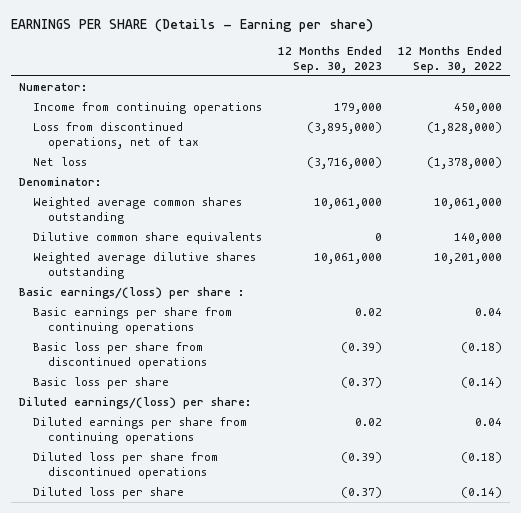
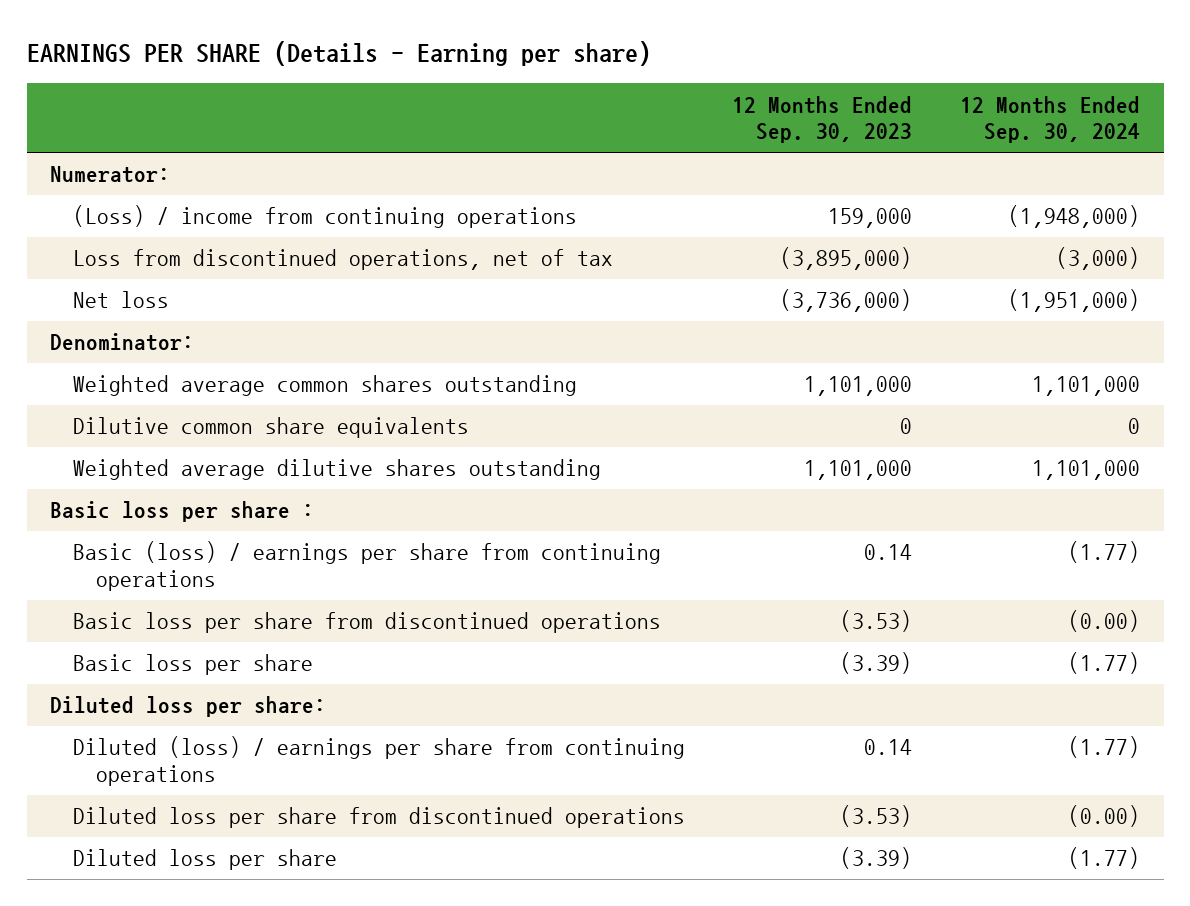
[398,45,503,73] 12 Months Ended Sep. 30, 2022 -> none
none -> [959,95,1140,144] 12 Months Ended Sep. 30, 2024
[33,101,263,114] Income from continuing operations -> [73,205,578,229] (Loss) / income from continuing operations
[334,102,383,114] 179,000 -> [828,208,913,229] 159,000
[307,156,383,169] (3,716,000) -> [780,289,913,313] (3,736,000)
[314,197,383,209] 10,061,000 -> [804,376,913,397] 1,101,000
[314,252,383,264] 10,061,000 -> [804,460,913,481] 1,101,000
[18,286,244,299] Basic earnings/(loss) per share : -> [50,501,315,523] Basic loss per share :
[33,306,233,335] Basic earnings per share from continuing operations -> [73,541,662,591] Basic (loss) / earnings per share from continuing operations
[355,307,383,316] 0.02 -> [864,544,913,561] 0.14
[341,341,383,353] (0.39) -> [840,610,913,633] (3.53)
[341,376,383,388] (0.37) -> [840,652,913,675] (3.39)
[18,396,251,409] Diluted earnings/(loss) per share: -> [50,696,327,718] Diluted loss per share:
[33,416,248,445] Diluted earnings per share from continuing operations -> [73,736,686,786] Diluted (loss) / earnings per share from continuing operations
[355,417,383,426] 0.02 -> [864,739,913,756] 0.14
[341,451,383,463] (0.39) -> [840,805,913,828] (3.53)
[341,486,383,498] (0.37) -> [840,847,913,870] (3.39)

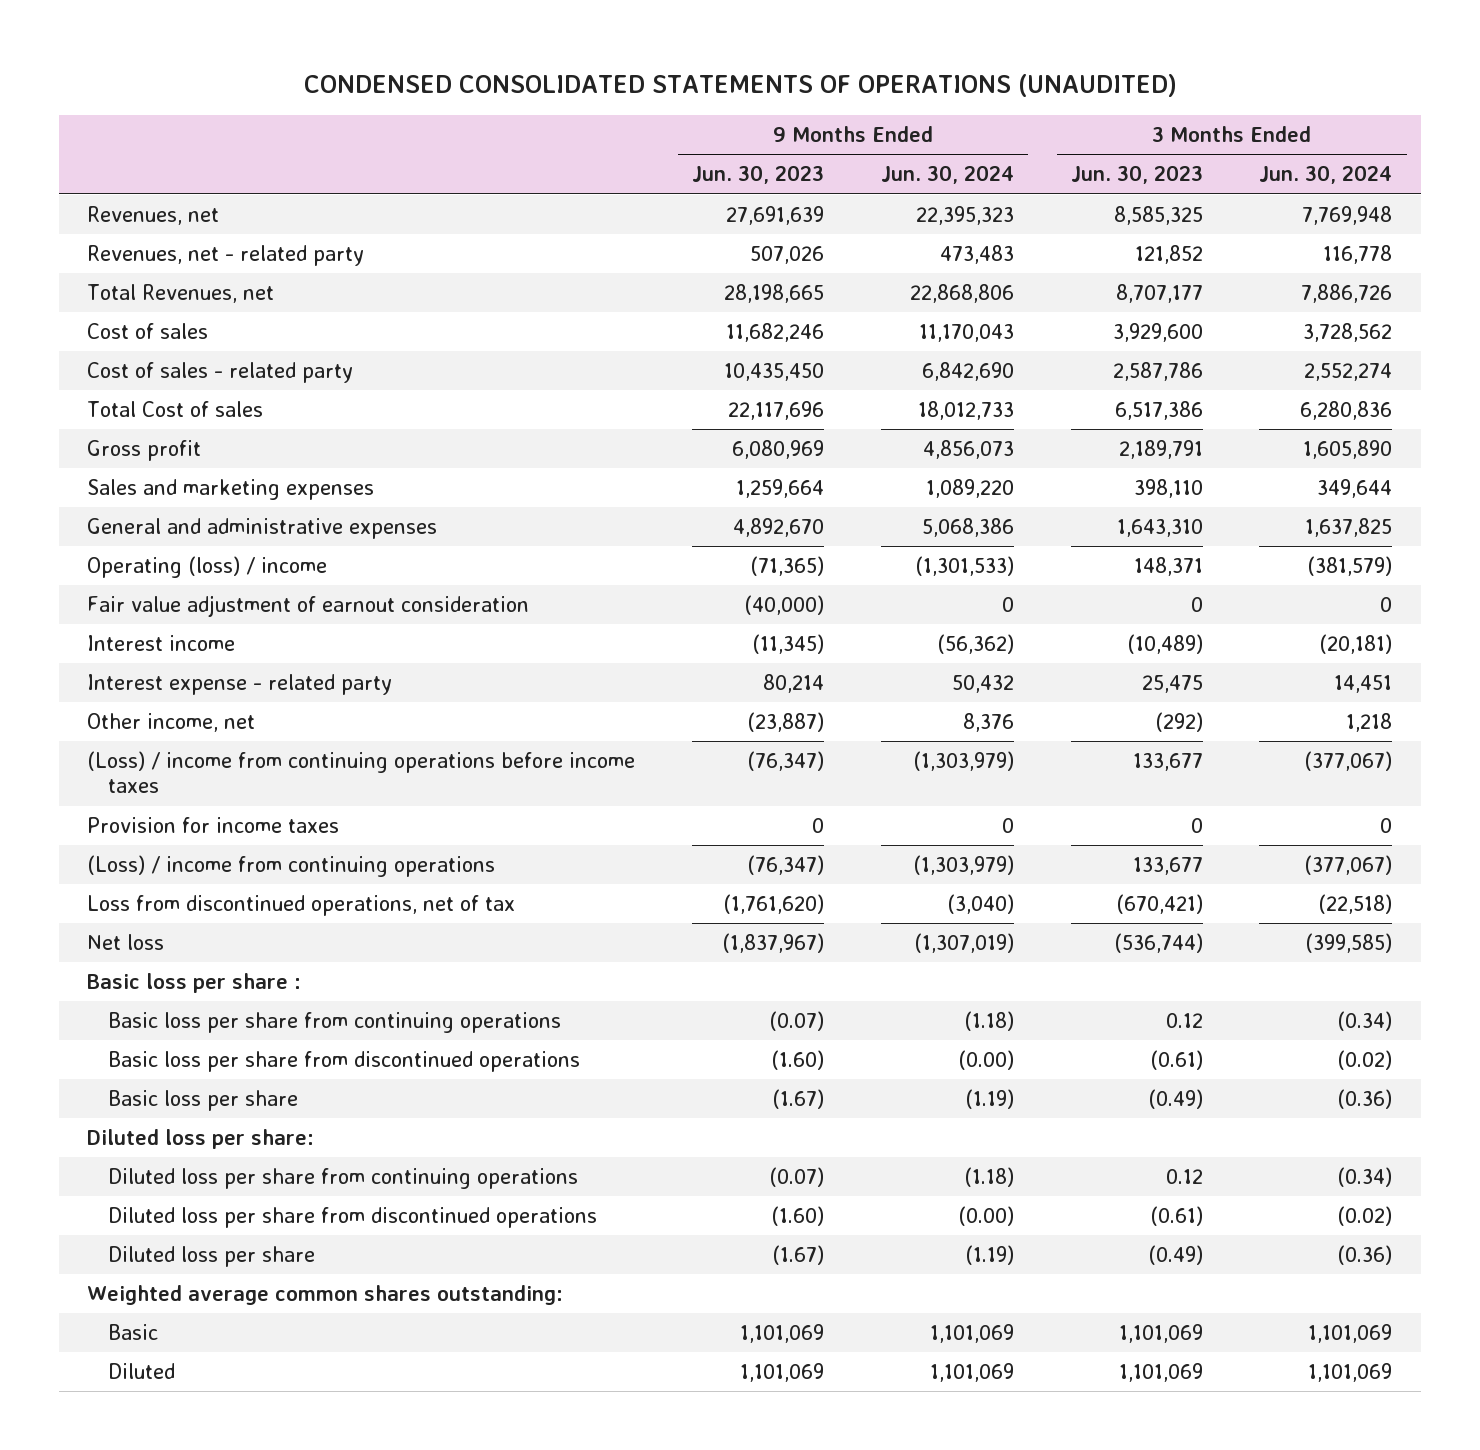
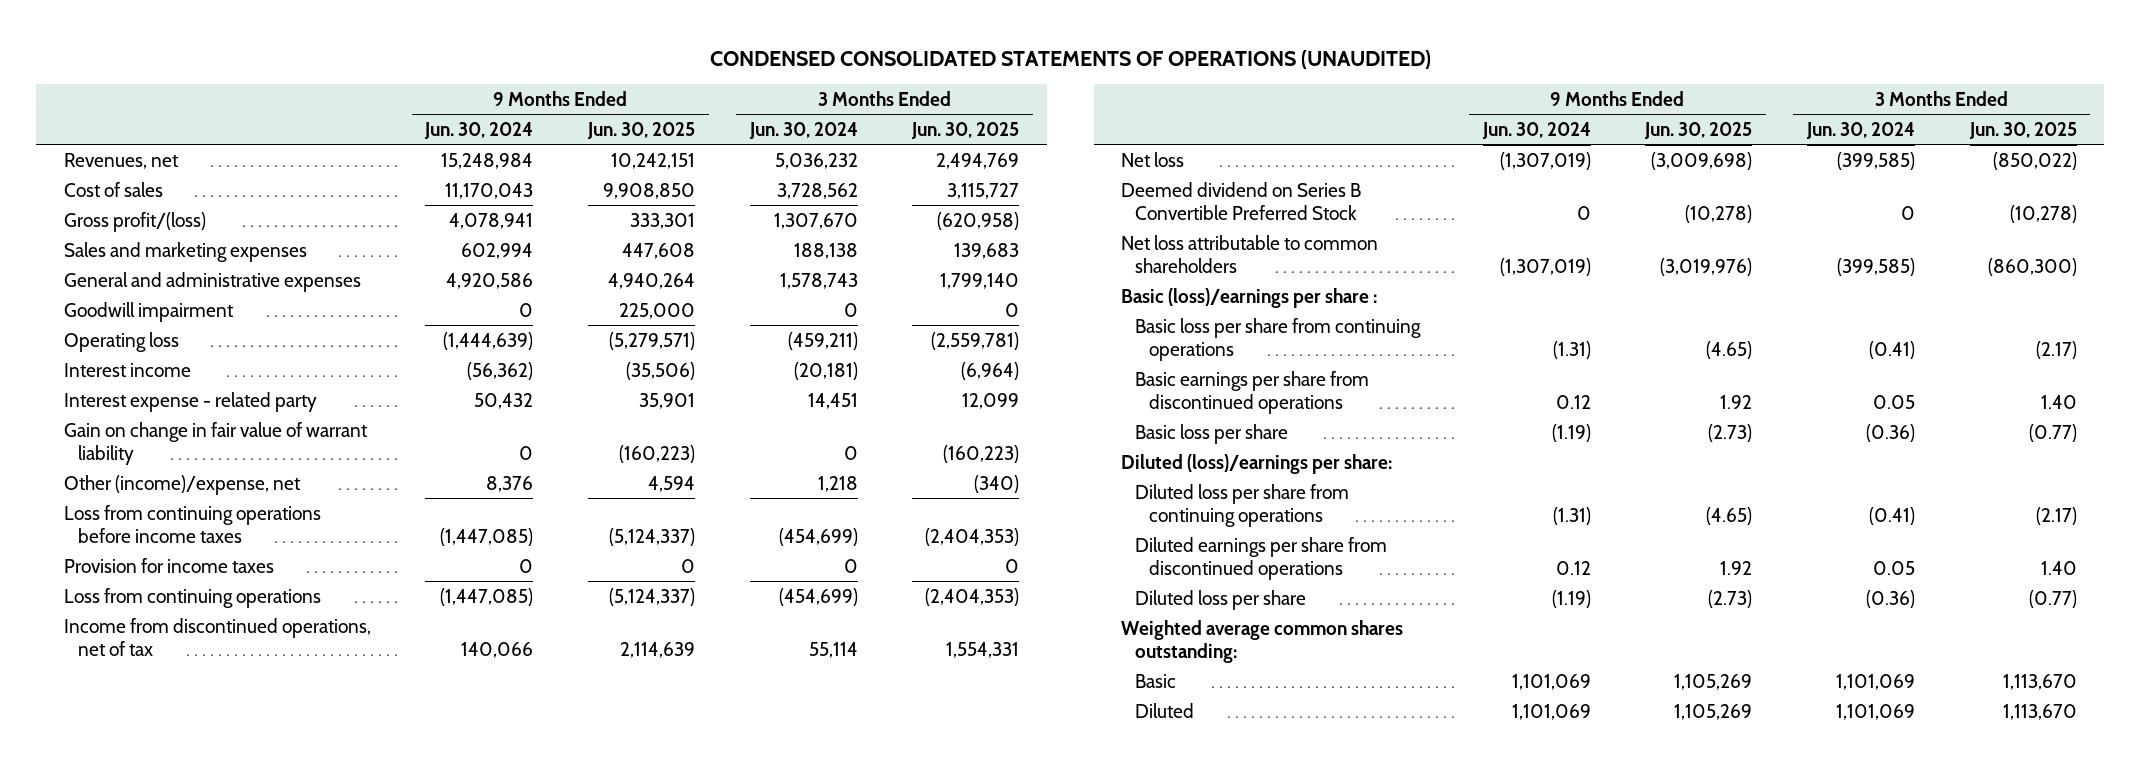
[692,165,825,185] Jun. 30, 2023 -> none
[1070,165,1203,185] Jun. 30, 2023 -> none
none -> [587,121,696,139] Jun. 30, 2025
none -> [911,121,1020,139] Jun. 30, 2025
[87,245,365,267] Revenues, net - related party -> none
[87,284,275,304] Total Revenues, net -> none
[915,206,1014,226] 22,395,323 -> [441,152,534,169] 15,248,984
[1302,206,1393,226] 7,769,948 -> [774,152,858,169] 5,036,232
[87,362,354,384] Cost of sales - related party -> none
[87,401,264,418] Total Cost of sales -> none
[87,595,530,618] Fair value adjustment of earnout consideration -> none
[87,440,202,462] Gross profit -> [63,211,206,232] Gross profit/(loss)
[922,440,1014,460] 4,856,073 -> [449,212,534,229] 4,078,941
[1303,440,1393,460] 1,605,890 -> [773,212,858,229] 1,307,670
[925,479,1014,499] 1,089,220 -> [461,242,534,259] 602,994
[1317,479,1393,499] 349,644 -> [793,242,858,259] 188,138
[921,518,1014,538] 5,068,386 -> [446,272,534,289] 4,920,586
[1305,518,1393,538] 1,637,825 -> [779,272,858,289] 1,578,743
none -> [63,301,234,322] Goodwill impairment
[87,556,328,579] Operating (loss) / income -> [63,331,179,352] Operating loss
[914,556,1014,577] (1,301,533) -> [443,331,534,350] (1,444,639)
[1307,556,1393,577] (381,579) -> [787,331,858,350] (459,211)
none -> [63,421,368,465] Gain on change in fair value of warrant liability
[87,713,256,733] Other income, net -> [63,474,301,495] Other (income)/expense, net
[87,751,636,794] (Loss) / income from continuing operations before income taxes -> [63,504,321,543] Loss from continuing operations before income taxes
[912,751,1014,772] (1,303,979) -> [440,527,534,546] (1,447,085)
[1304,751,1393,772] (377,067) -> [778,527,858,546] (454,699)
[87,855,496,878] (Loss) / income from continuing operations -> [63,587,321,608] Loss from continuing operations
[912,855,1014,876] (1,303,979) -> [440,587,534,606] (1,447,085)
[1304,855,1393,876] (377,067) -> [778,587,858,606] (454,699)
[87,895,516,917] Loss from discontinued operations, net of tax -> [63,617,371,656] Income from discontinued operations, net of tax
[946,894,1014,915] (3,040) -> [461,641,534,658] 140,066
[1318,894,1393,915] (22,518) -> [808,641,858,658] 55,114
none -> [1120,181,1361,220] Deemed dividend on Series B Convertible Preferred Stock
none -> [1120,234,1378,273] Net loss attributable to common shareholders
[87,973,302,994] Basic loss per share : -> [1120,287,1377,308] Basic (loss)/earnings per share :
[963,1011,1014,1032] (1.18) -> [1552,340,1591,359] (1.31)
[1337,1011,1393,1032] (0.34) -> [1868,340,1915,359] (0.41)
[107,1051,580,1073] Basic loss per share from discontinued operations -> [1135,370,1370,414] Basic earnings per share from discontinued operations
[957,1050,1014,1071] (0.00) -> [1555,394,1591,409] 0.12
[1337,1050,1393,1071] (0.02) -> [1872,394,1915,409] 0.05
[87,1129,315,1150] Diluted loss per share: -> [1120,453,1392,474] Diluted (loss)/earnings per share:
[963,1167,1014,1188] (1.18) -> [1552,506,1591,525] (1.31)
[1337,1167,1393,1188] (0.34) -> [1868,506,1915,525] (0.41)
[107,1207,597,1229] Diluted loss per share from discontinued operations -> [1135,536,1388,580] Diluted earnings per share from discontinued operations
[957,1206,1014,1227] (0.00) -> [1555,560,1591,575] 0.12
[1337,1206,1393,1227] (0.02) -> [1872,560,1915,575] 0.05

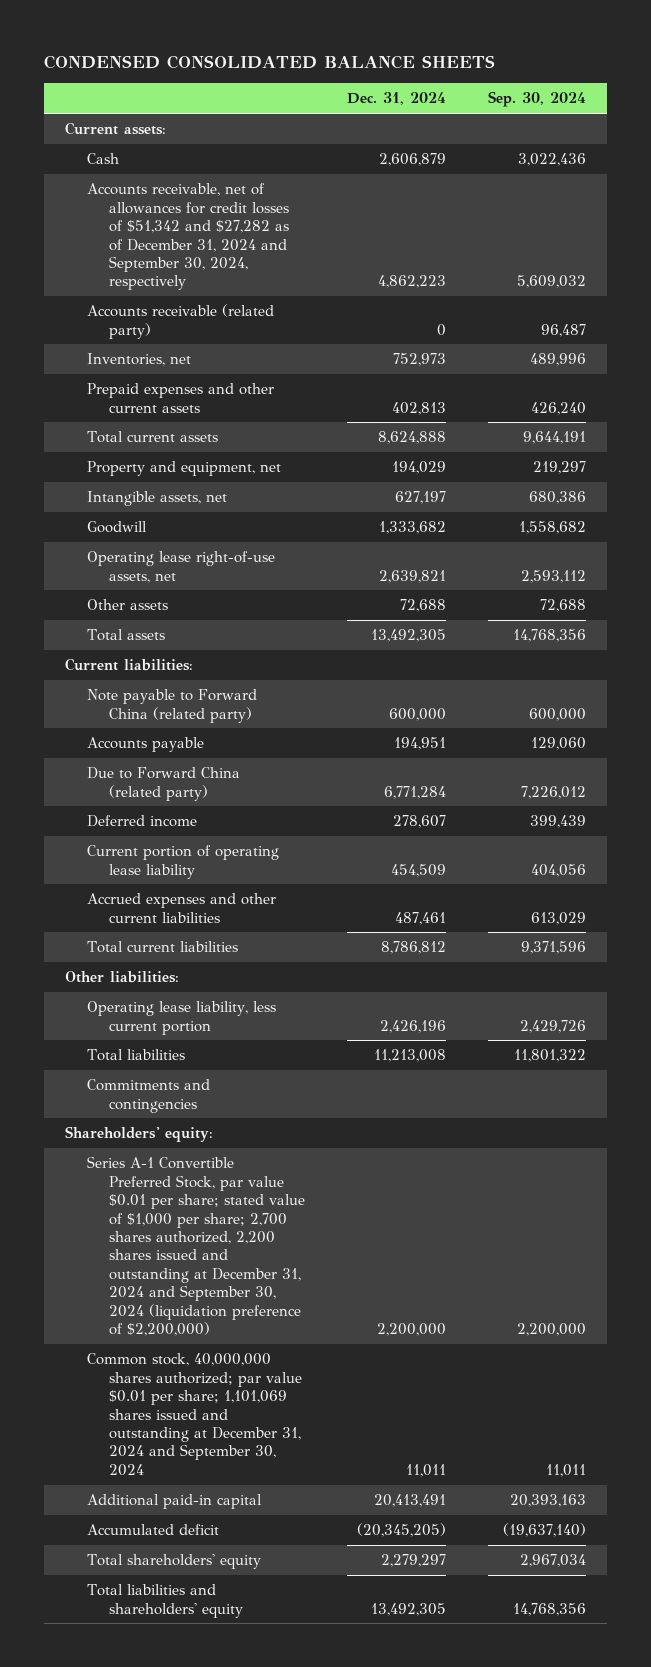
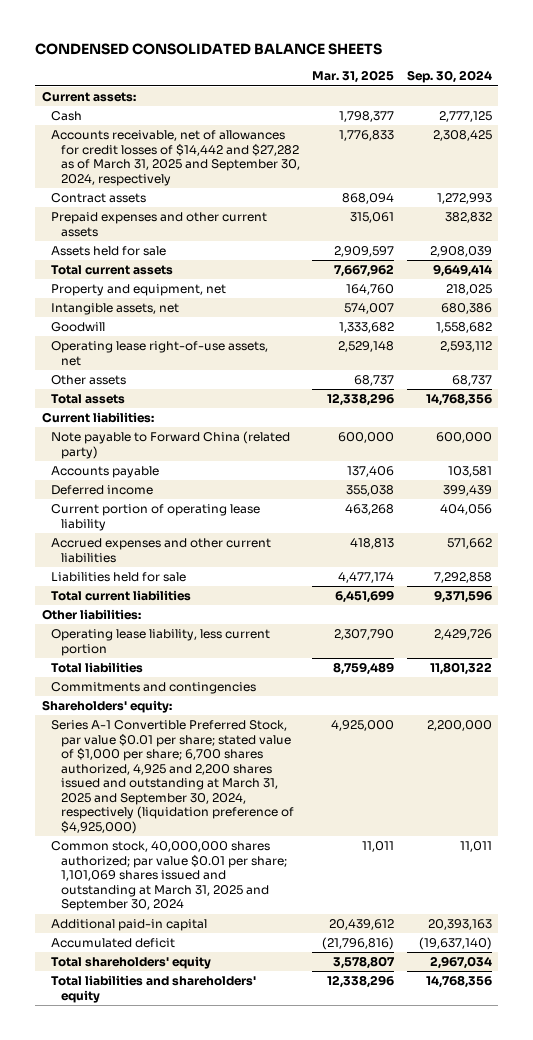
[346,92,446,106] Dec. 31, 2024 -> none
none -> [312,70,395,84] Mar. 31, 2025
[87,304,275,339] Accounts receivable (related party) -> none
[87,353,192,367] Inventories, net -> none
[517,153,586,167] 3,022,436 -> [438,111,492,123] 2,777,125
[87,183,289,291] Accounts receivable, net of allowances for credit losses of $51,342 and $27,282 as of December 31, 2024 and September 30, 2024, respectively -> [51,130,301,186] Accounts receivable, net of allowances for credit losses of $14,442 and $27,282 as of March 31, 2025 and September 30, 2024, respectively
[516,275,586,289] 5,609,032 -> [432,130,492,142] 2,308,425
none -> [51,193,147,204] Contract assets
[530,401,586,415] 426,240 -> [444,212,492,224] 382,832
none -> [51,246,167,257] Assets held for sale
[522,431,586,445] 9,644,191 -> [432,264,492,278] 9,649,414
[532,461,586,475] 219,297 -> [445,284,492,296] 218,025
[539,599,586,613] 72,688 -> [451,375,492,387] 68,737
[87,767,241,801] Due to Forward China (related party) -> none
[530,737,586,751] 129,060 -> [447,466,492,478] 103,581
[530,911,586,925] 613,029 -> [446,538,492,550] 571,662
none -> [51,572,187,583] Liabilities held for sale
[87,1156,305,1337] Series A-1 Convertible Preferred Stock, par value $0.01 per share; stated value of $1,000 per share; 2,700 shares authorized, 2,200 shares issued and outstanding at December 31, 2024 and September 30, 2024 (liquidation preference of $2,200,000) -> [51,720,295,834] Series A-1 Convertible Preferred Stock, par value $0.01 per share; stated value of $1,000 per share; 6,700 shares authorized, 4,925 and 2,200 shares issued and outstanding at March 31, 2025 and September 30, 2024, respectively (liquidation preference of $4,925,000)
[87,1353,302,1476] Common stock, 40,000,000 shares authorized; par value $0.01 per share; 1,101,069 shares issued and outstanding at December 31, 2024 and September 30, 2024 -> [51,841,288,912] Common stock, 40,000,000 shares authorized; par value $0.01 per share; 1,101,069 shares issued and outstanding at March 31, 2025 and September 30, 2024

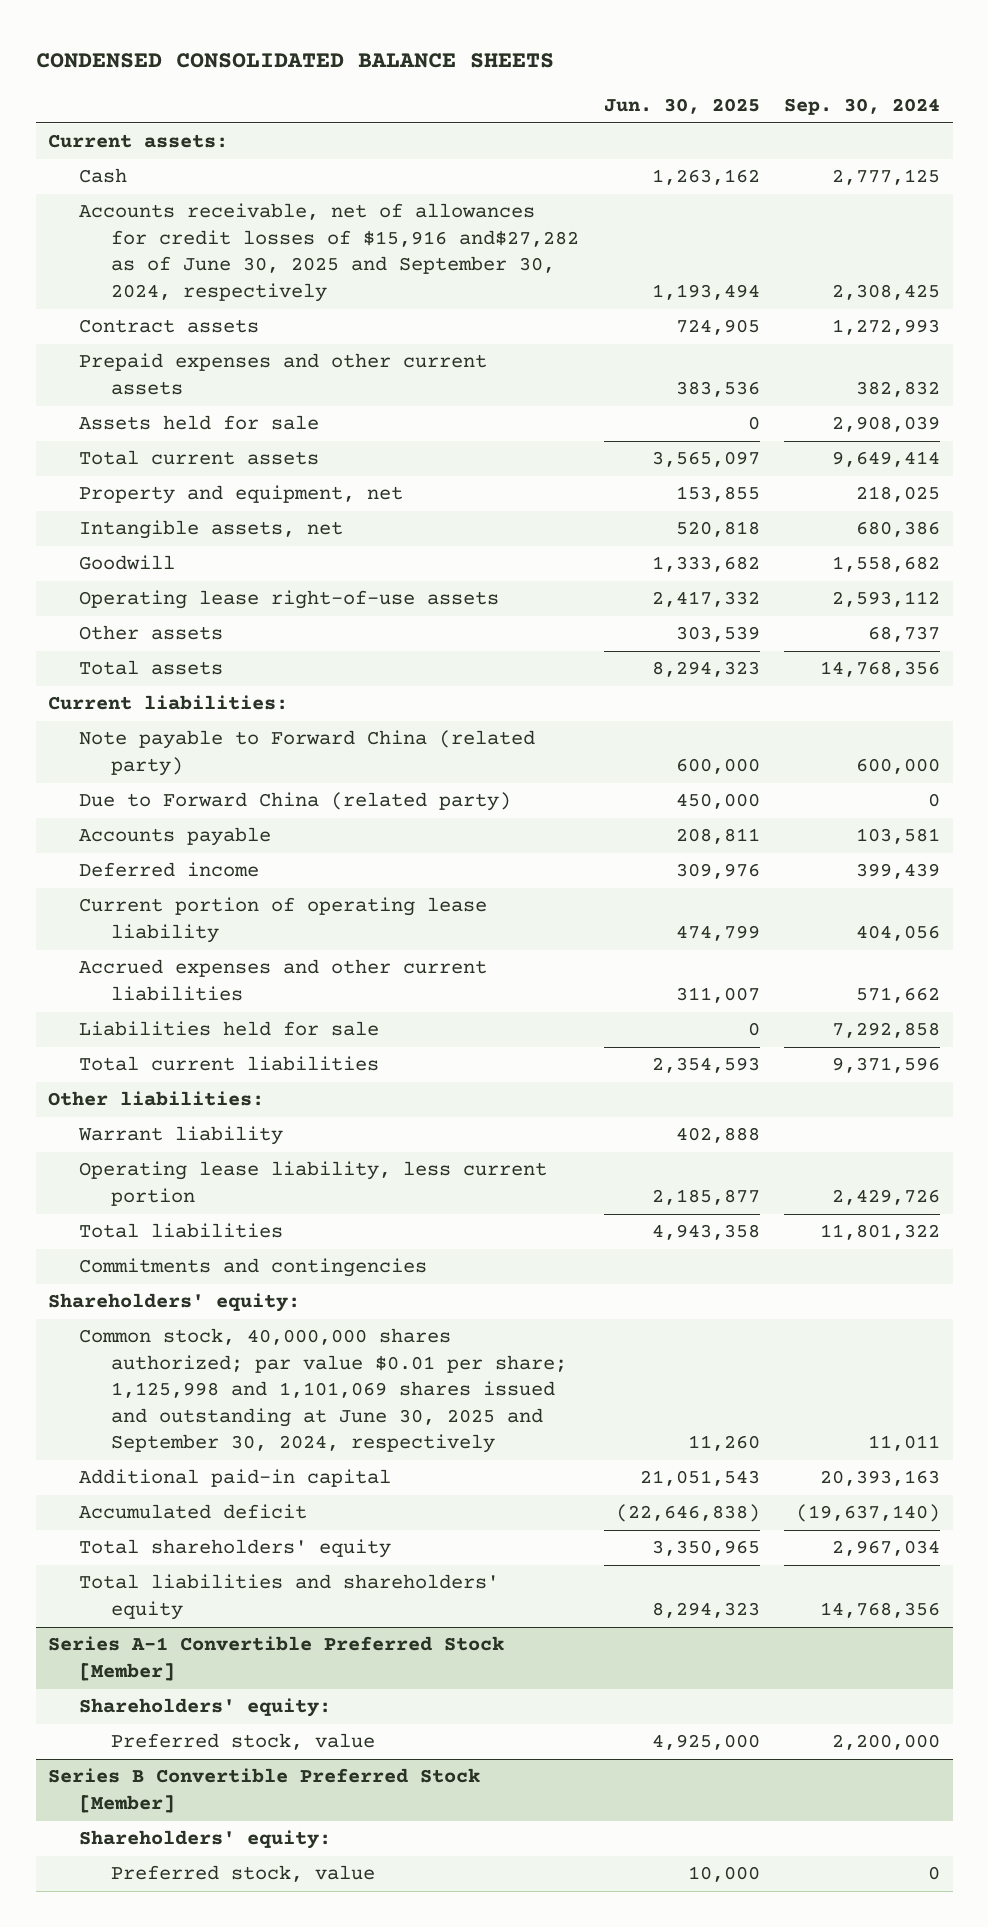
[312,70,395,84] Mar. 31, 2025 -> none
none -> [603,98,760,115] Jun. 30, 2025
[51,130,301,186] Accounts receivable, net of allowances for credit losses of $14,442 and $27,282 as of March 31, 2025 and September 30, 2024, respectively -> [79,203,579,302] Accounts receivable, net of allowances for credit losses of $15,916 and$27,282 as of June 30, 2025 and September 30, 2024, respectively
[51,341,269,366] Operating lease right-of-use assets, net -> [79,590,500,610] Operating lease right-of-use assets
none -> [79,792,512,812] Due to Forward China (related party)
none -> [78,1126,284,1146] Warrant liability
[51,720,295,834] Series A-1 Convertible Preferred Stock, par value $0.01 per share; stated value of $1,000 per share; 6,700 shares authorized, 4,925 and 2,200 shares issued and outstanding at March 31, 2025 and September 30, 2024, respectively (liquidation preference of $4,925,000) -> none
[51,841,288,912] Common stock, 40,000,000 shares authorized; par value $0.01 per share; 1,101,069 shares issued and outstanding at March 31, 2025 and September 30, 2024 -> [79,1328,567,1454] Common stock, 40,000,000 shares authorized; par value $0.01 per share; 1,125,998 and 1,101,069 shares issued and outstanding at June 30, 2025 and September 30, 2024, respectively
none -> [47,1636,504,1681] Series A-1 Convertible Preferred Stock [Member]
none -> [79,1698,332,1718] Shareholders' equity:
none -> [110,1733,375,1751] Preferred stock, value
none -> [47,1768,480,1813] Series B Convertible Preferred Stock [Member]
none -> [79,1830,332,1850] Shareholders' equity:
none -> [110,1865,375,1883] Preferred stock, value

